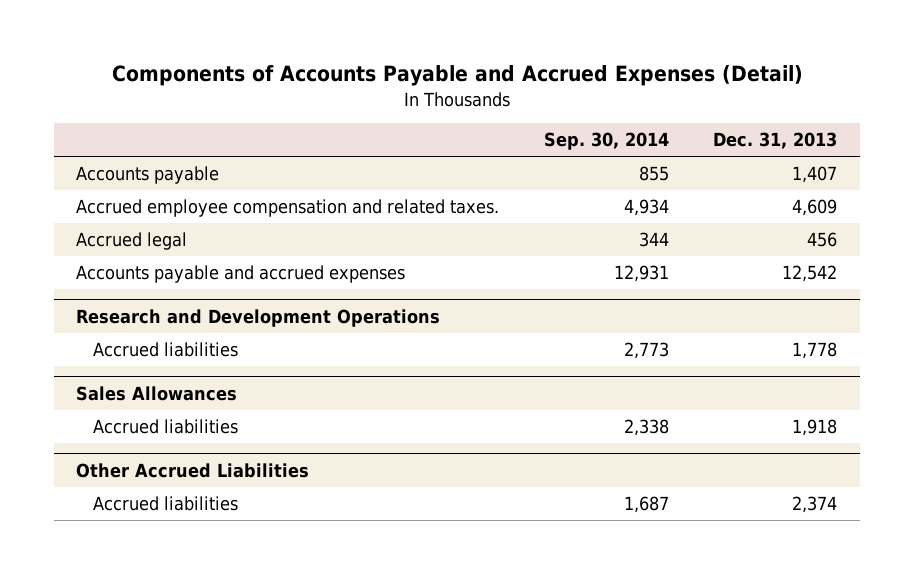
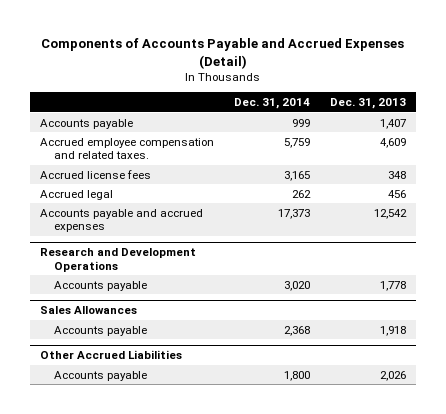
[543,132,669,151] Sep. 30, 2014 -> none
none -> [233,98,310,110] Dec. 31, 2014
none -> [40,169,152,179] Accrued license fees
[92,342,238,358] Accrued liabilities -> [53,280,147,291] Accounts payable
[92,419,238,435] Accrued liabilities -> [53,325,147,336] Accounts payable
[92,496,238,512] Accrued liabilities -> none
none -> [53,370,147,381] Accounts payable

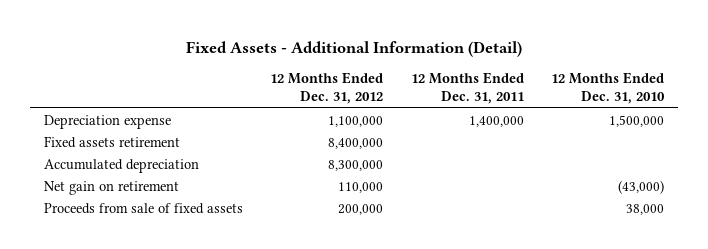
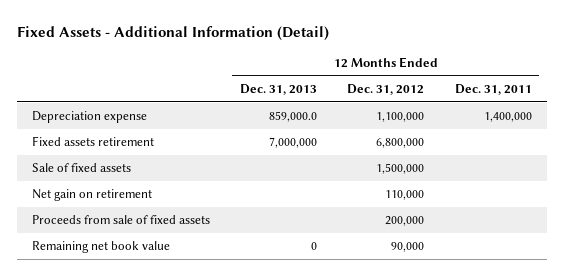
[551,71,666,104] 12 Months Ended Dec. 31, 2010 -> none
none -> [240,83,318,95] Dec. 31, 2013
[43,158,199,173] Accumulated depreciation -> none
[328,137,384,149] 8,400,000 -> [376,138,425,149] 6,800,000
none -> [31,163,131,173] Sale of fixed assets
none -> [31,241,170,254] Remaining net book value

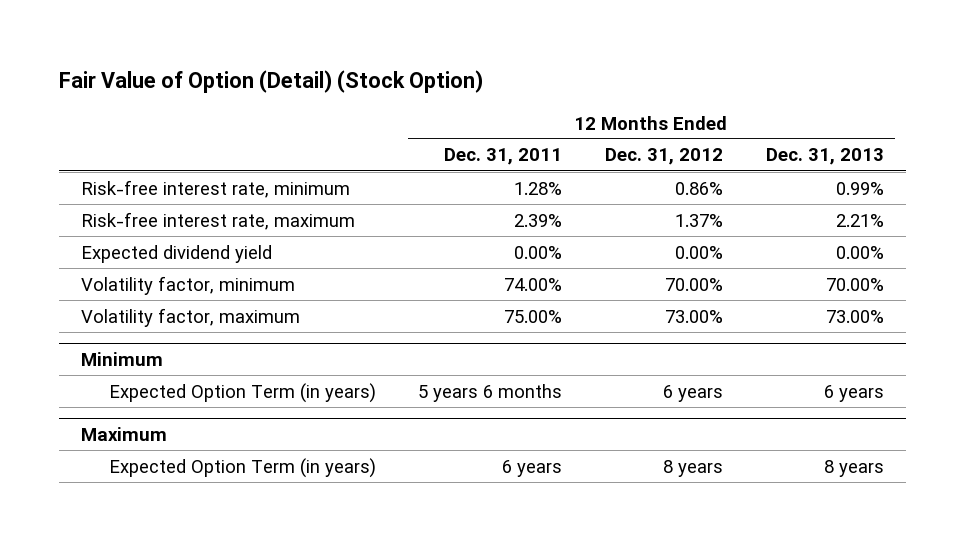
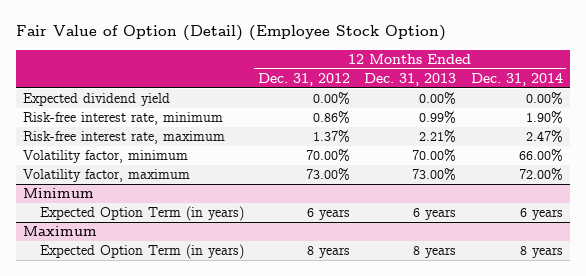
[59,70,484,94] Fair Value of Option (Detail) (Stock Option) -> [15,25,446,42] Fair Value of Option (Detail) (Employee Stock Option)
[444,148,563,166] Dec. 31, 2011 -> none
none -> [470,72,563,86] Dec. 31, 2014
[80,244,272,263] Expected dividend yield -> [22,93,170,107] Expected dividend yield

